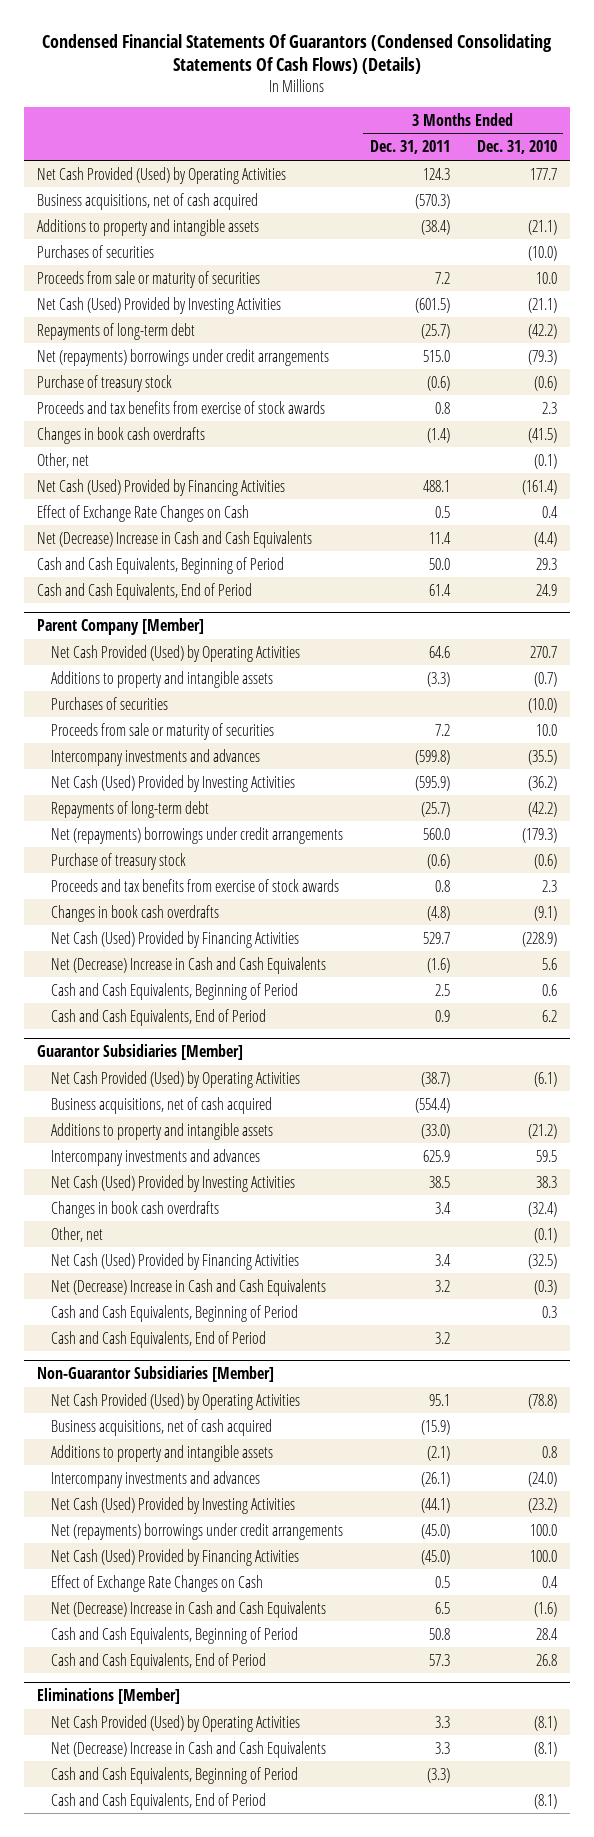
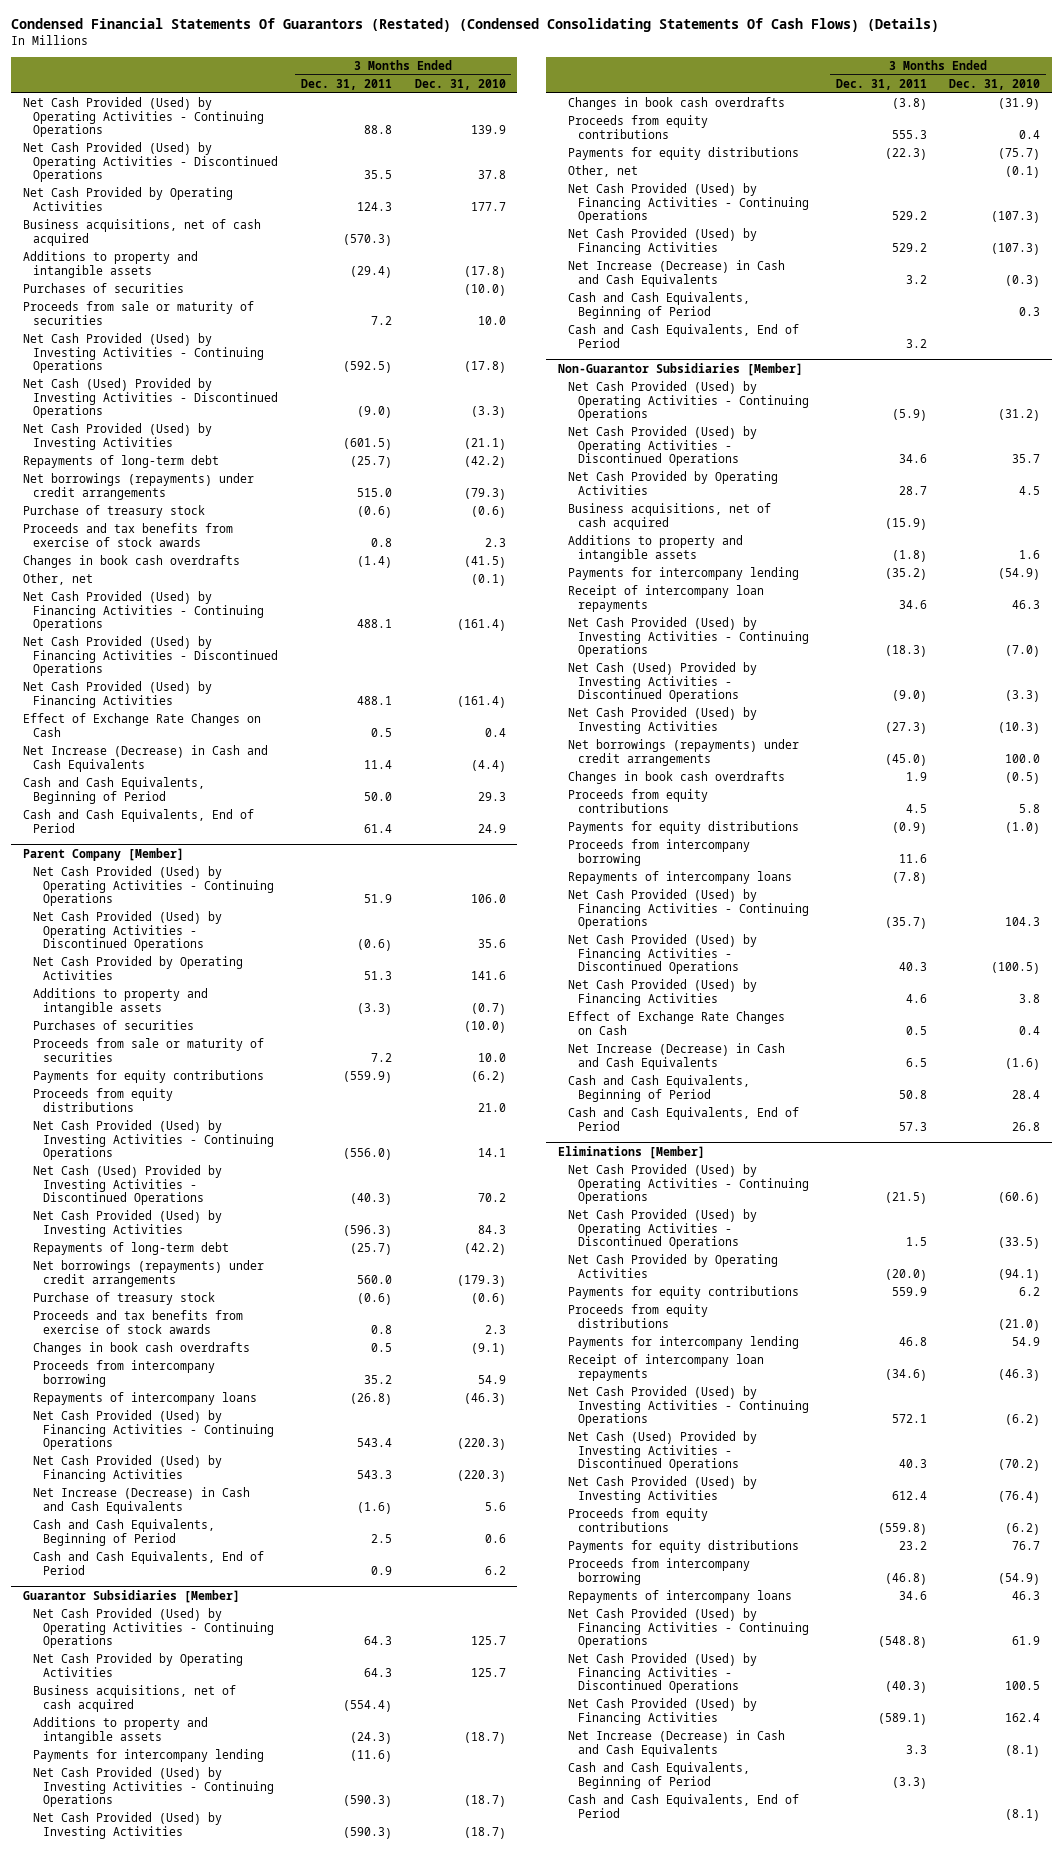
[41,33,552,75] Condensed Financial Statements Of Guarantors (Condensed Consolidating Statements Of Cash Flows) (Details) -> [11,18,940,33] Condensed Financial Statements Of Guarantors (Restated) (Condensed Consolidating Statements Of Cash Flows) (Details)
none -> [22,97,264,138] Net Cash Provided (Used) by Operating Activities - Continuing Operations
none -> [22,142,278,183] Net Cash Provided (Used) by Operating Activities - Discontinued Operations
[37,166,287,184] Net Cash Provided (Used) by Operating Activities -> [22,187,233,211] Net Cash Provided by Operating Activities
[420,219,450,235] (38.4) -> [349,265,392,278] (29.4)
[527,219,557,235] (21.1) -> [463,265,506,278] (17.8)
none -> [22,333,264,374] Net Cash Provided (Used) by Investing Activities - Continuing Operations
none -> [22,378,278,419] Net Cash (Used) Provided by Investing Activities - Discontinued Operations
[37,296,282,314] Net Cash (Used) Provided by Investing Activities -> [22,423,212,450] Net Cash Provided (Used) by Investing Activities
[37,348,330,366] Net (repayments) borrowings under credit arrangements -> [22,473,254,500] Net borrowings (repayments) under credit arrangements
none -> [22,591,264,632] Net Cash Provided (Used) by Financing Activities - Continuing Operations
none -> [22,636,278,677] Net Cash Provided (Used) by Financing Activities - Discontinued Operations
[37,478,286,496] Net Cash (Used) Provided by Financing Activities -> [22,681,212,708] Net Cash Provided (Used) by Financing Activities
[37,530,313,548] Net (Decrease) Increase in Cash and Cash Equivalents -> [22,745,268,772] Net Increase (Decrease) in Cash and Cash Equivalents
none -> [32,866,274,907] Net Cash Provided (Used) by Operating Activities - Continuing Operations
none -> [32,911,222,952] Net Cash Provided (Used) by Operating Activities - Discontinued Operations
[50,644,300,662] Net Cash Provided (Used) by Operating Activities -> [32,956,243,980] Net Cash Provided by Operating Activities
[428,645,450,658] 64.6 -> [363,970,392,980] 51.3
[529,645,557,658] 270.7 -> [470,970,506,980] 141.6
[50,748,260,766] Intercompany investments and advances -> none
none -> [32,1070,264,1084] Payments for equity contributions
none -> [32,1088,173,1112] Proceeds from equity distributions
none -> [32,1120,274,1161] Net Cash Provided (Used) by Investing Activities - Continuing Operations
none -> [32,1165,222,1206] Net Cash (Used) Provided by Investing Activities - Discontinued Operations
[50,774,295,792] Net Cash (Used) Provided by Investing Activities -> [32,1210,222,1237] Net Cash Provided (Used) by Investing Activities
[414,775,450,791] (595.9) -> [342,1224,392,1237] (596.3)
[527,775,557,791] (36.2) -> [477,1224,506,1234] 84.3
[50,826,343,844] Net (repayments) borrowings under credit arrangements -> [32,1260,264,1287] Net borrowings (repayments) under credit arrangements
[426,905,450,921] (4.8) -> [370,1343,392,1353] 0.5
none -> [32,1360,215,1387] Proceeds from intercompany borrowing
none -> [32,1392,257,1406] Repayments of intercompany loans
none -> [32,1410,274,1451] Net Cash Provided (Used) by Financing Activities - Continuing Operations
[50,930,299,948] Net Cash (Used) Provided by Financing Activities -> [32,1455,222,1482] Net Cash Provided (Used) by Financing Activities
[422,931,450,944] 529.7 -> [356,1469,392,1479] 543.3
[521,931,557,947] (228.9) -> [456,1469,506,1482] (220.3)
[50,956,326,974] Net (Decrease) Increase in Cash and Cash Equivalents -> [32,1487,250,1514] Net Increase (Decrease) in Cash and Cash Equivalents
none -> [32,1608,274,1649] Net Cash Provided (Used) by Operating Activities - Continuing Operations
[50,1070,300,1088] Net Cash Provided (Used) by Operating Activities -> [32,1653,243,1677] Net Cash Provided by Operating Activities
[420,1071,450,1087] (38.7) -> [363,1667,392,1677] 64.3
[533,1071,557,1087] (6.1) -> [470,1667,506,1677] 125.7
[50,1148,260,1166] Intercompany investments and advances -> none
[420,1123,450,1139] (33.0) -> [349,1731,392,1744] (24.3)
[527,1123,557,1139] (21.2) -> [463,1731,506,1744] (18.7)
none -> [32,1749,264,1763] Payments for intercompany lending
none -> [32,1767,274,1808] Net Cash Provided (Used) by Investing Activities - Continuing Operations
[50,1174,295,1192] Net Cash (Used) Provided by Investing Activities -> [32,1812,222,1839] Net Cash Provided (Used) by Investing Activities
[428,1175,450,1188] 38.5 -> [342,1826,392,1839] (590.3)
[535,1175,557,1188] 38.3 -> [463,1826,506,1839] (18.7)
[434,1201,451,1214] 3.4 -> [891,98,927,111] (3.8)
[527,1201,557,1217] (32.4) -> [998,98,1041,111] (31.9)
none -> [567,115,708,139] Proceeds from equity contributions
none -> [567,147,799,161] Payments for equity distributions
none -> [567,183,809,224] Net Cash Provided (Used) by Financing Activities - Continuing Operations
[50,1252,299,1270] Net Cash (Used) Provided by Financing Activities -> [567,228,757,255] Net Cash Provided (Used) by Financing Activities
[434,1253,451,1266] 3.4 -> [891,242,927,252] 529.2
[527,1253,557,1269] (32.5) -> [991,242,1041,255] (107.3)
[50,1278,326,1296] Net (Decrease) Increase in Cash and Cash Equivalents -> [567,260,785,287] Net Increase (Decrease) in Cash and Cash Equivalents
none -> [567,381,809,422] Net Cash Provided (Used) by Operating Activities - Continuing Operations
none -> [567,426,757,467] Net Cash Provided (Used) by Operating Activities - Discontinued Operations
[50,1392,300,1410] Net Cash Provided (Used) by Operating Activities -> [567,471,778,495] Net Cash Provided by Operating Activities
[428,1393,450,1406] 95.1 -> [898,485,927,495] 28.7
[527,1393,557,1409] (78.8) -> [1019,485,1041,495] 4.5
[50,1470,260,1488] Intercompany investments and advances -> none
[426,1445,450,1461] (2.1) -> [891,549,927,562] (1.8)
[541,1445,557,1458] 0.8 -> [1019,549,1041,559] 1.6
none -> [567,567,799,581] Payments for intercompany lending
none -> [567,585,764,612] Receipt of intercompany loan repayments
none -> [567,617,809,658] Net Cash Provided (Used) by Investing Activities - Continuing Operations
none -> [567,662,757,703] Net Cash (Used) Provided by Investing Activities - Discontinued Operations
[50,1496,295,1514] Net Cash (Used) Provided by Investing Activities -> [567,707,757,734] Net Cash Provided (Used) by Investing Activities
[420,1497,450,1513] (44.1) -> [884,721,927,734] (27.3)
[527,1497,557,1513] (23.2) -> [998,721,1041,734] (10.3)
[50,1522,343,1540] Net (repayments) borrowings under credit arrangements -> [567,739,799,766] Net borrowings (repayments) under credit arrangements
none -> [567,771,785,785] Changes in book cash overdrafts
none -> [567,789,708,813] Proceeds from equity contributions
none -> [567,821,799,835] Payments for equity distributions
none -> [567,839,750,866] Proceeds from intercompany borrowing
none -> [567,871,792,885] Repayments of intercompany loans
none -> [567,889,809,930] Net Cash Provided (Used) by Financing Activities - Continuing Operations
none -> [567,934,757,975] Net Cash Provided (Used) by Financing Activities - Discontinued Operations
[50,1548,299,1566] Net Cash (Used) Provided by Financing Activities -> [567,979,757,1006] Net Cash Provided (Used) by Financing Activities
[420,1549,450,1565] (45.0) -> [905,993,927,1003] 4.6
[529,1549,557,1562] 100.0 -> [1019,993,1041,1003] 3.8
[50,1600,326,1618] Net (Decrease) Increase in Cash and Cash Equivalents -> [567,1043,785,1070] Net Increase (Decrease) in Cash and Cash Equivalents
none -> [567,1164,809,1205] Net Cash Provided (Used) by Operating Activities - Continuing Operations
none -> [567,1209,757,1250] Net Cash Provided (Used) by Operating Activities - Discontinued Operations
[50,1714,300,1732] Net Cash Provided (Used) by Operating Activities -> [567,1254,778,1278] Net Cash Provided by Operating Activities
[434,1715,450,1728] 3.3 -> [884,1268,927,1281] (20.0)
[533,1715,557,1731] (8.1) -> [998,1268,1041,1281] (94.1)
none -> [567,1286,799,1300] Payments for equity contributions
none -> [567,1304,708,1328] Proceeds from equity distributions
none -> [567,1336,799,1350] Payments for intercompany lending
none -> [567,1354,764,1381] Receipt of intercompany loan repayments
none -> [567,1386,809,1427] Net Cash Provided (Used) by Investing Activities - Continuing Operations
none -> [567,1431,757,1472] Net Cash (Used) Provided by Investing Activities - Discontinued Operations
none -> [567,1476,757,1503] Net Cash Provided (Used) by Investing Activities
none -> [567,1508,708,1532] Proceeds from equity contributions
none -> [567,1540,799,1554] Payments for equity distributions
none -> [567,1558,750,1585] Proceeds from intercompany borrowing
none -> [567,1590,792,1604] Repayments of intercompany loans
none -> [567,1608,809,1649] Net Cash Provided (Used) by Financing Activities - Continuing Operations
none -> [567,1653,757,1694] Net Cash Provided (Used) by Financing Activities - Discontinued Operations
none -> [567,1698,757,1725] Net Cash Provided (Used) by Financing Activities
[50,1740,326,1758] Net (Decrease) Increase in Cash and Cash Equivalents -> [567,1730,785,1757] Net Increase (Decrease) in Cash and Cash Equivalents

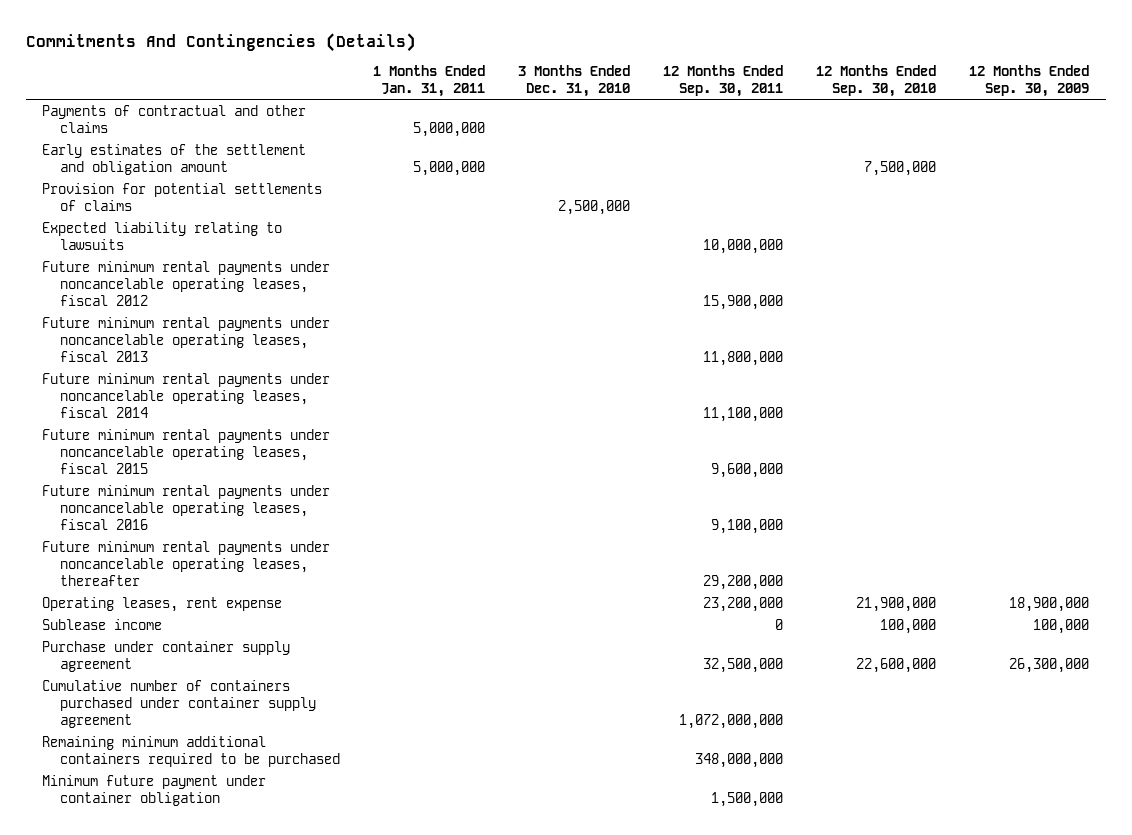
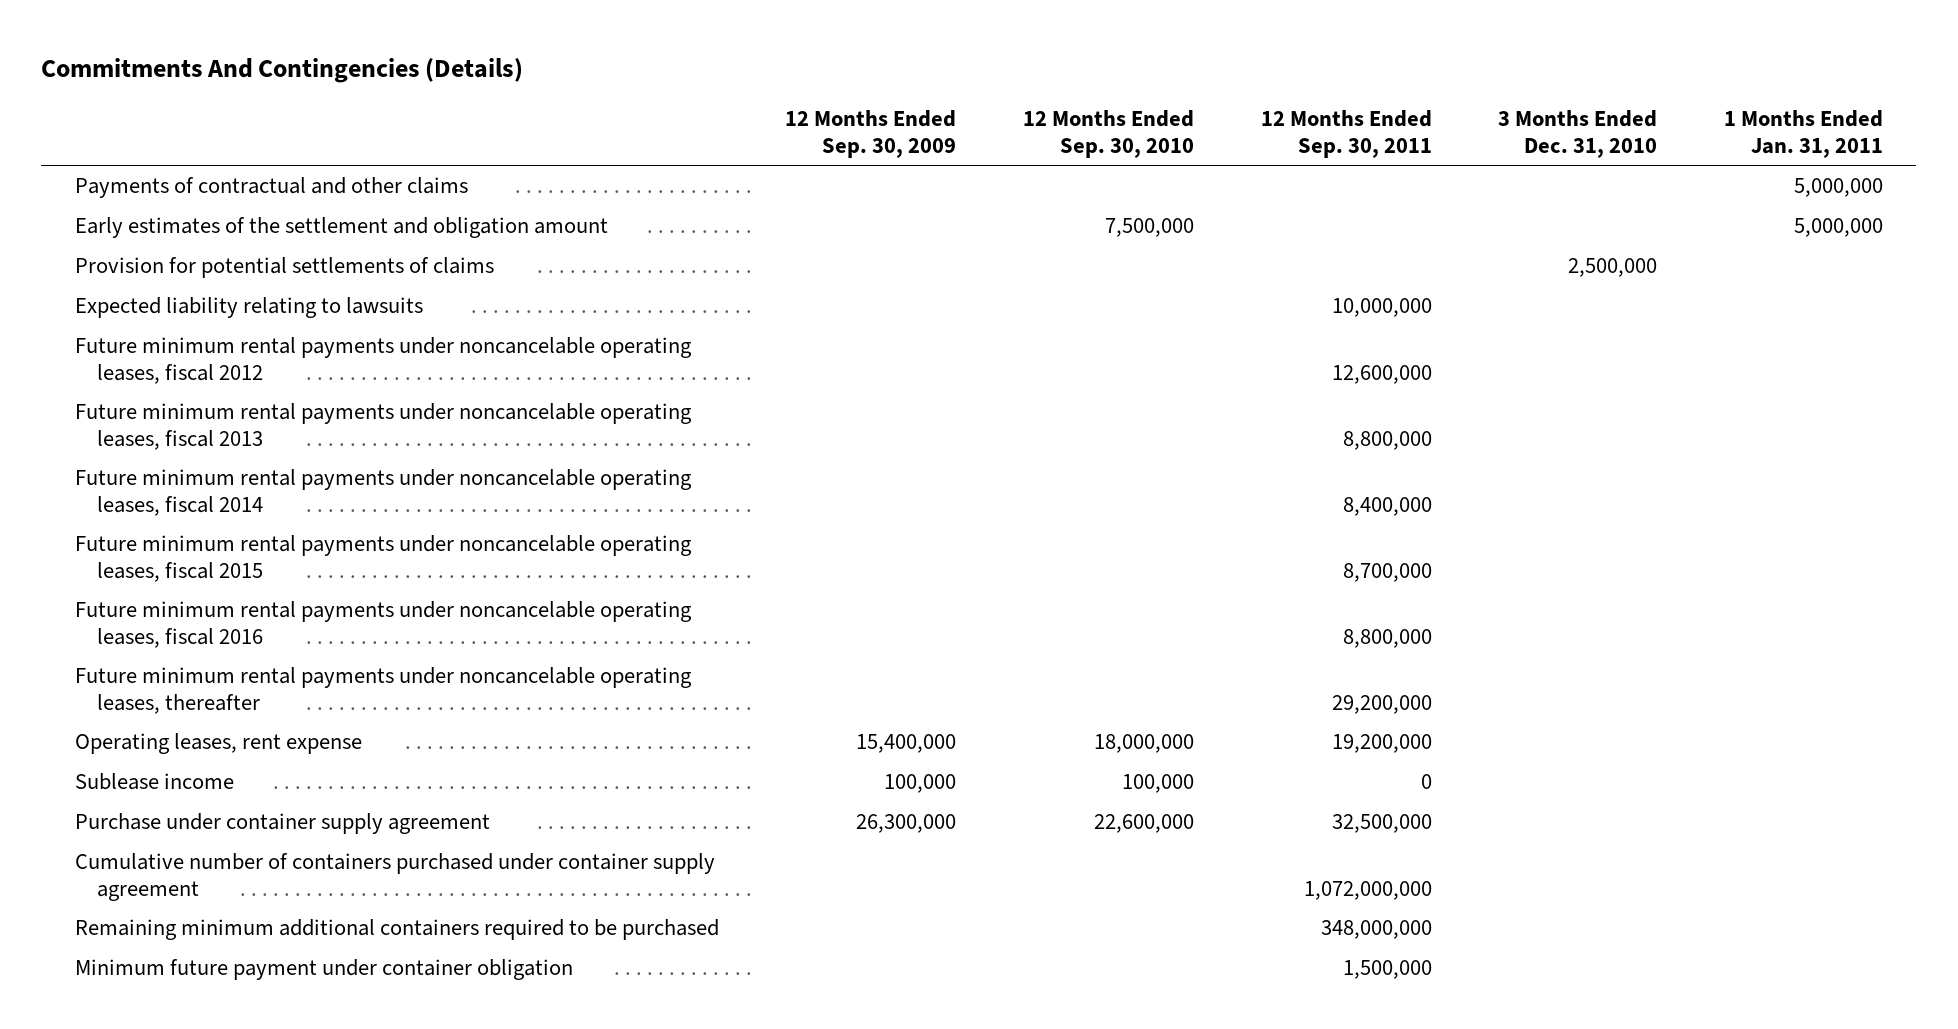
[703,294,784,310] 15,900,000 -> [1331,364,1432,384] 12,600,000
[703,350,784,366] 11,800,000 -> [1342,430,1432,450] 8,800,000
[703,406,784,422] 11,100,000 -> [1342,496,1432,516] 8,400,000
[711,462,784,478] 9,600,000 -> [1342,562,1432,582] 8,700,000
[711,518,784,534] 9,100,000 -> [1342,628,1432,648] 8,800,000
[703,596,784,612] 23,200,000 -> [1331,734,1432,754] 19,200,000
[856,596,937,612] 21,900,000 -> [1094,734,1195,754] 18,000,000
[1009,596,1090,612] 18,900,000 -> [856,734,957,754] 15,400,000

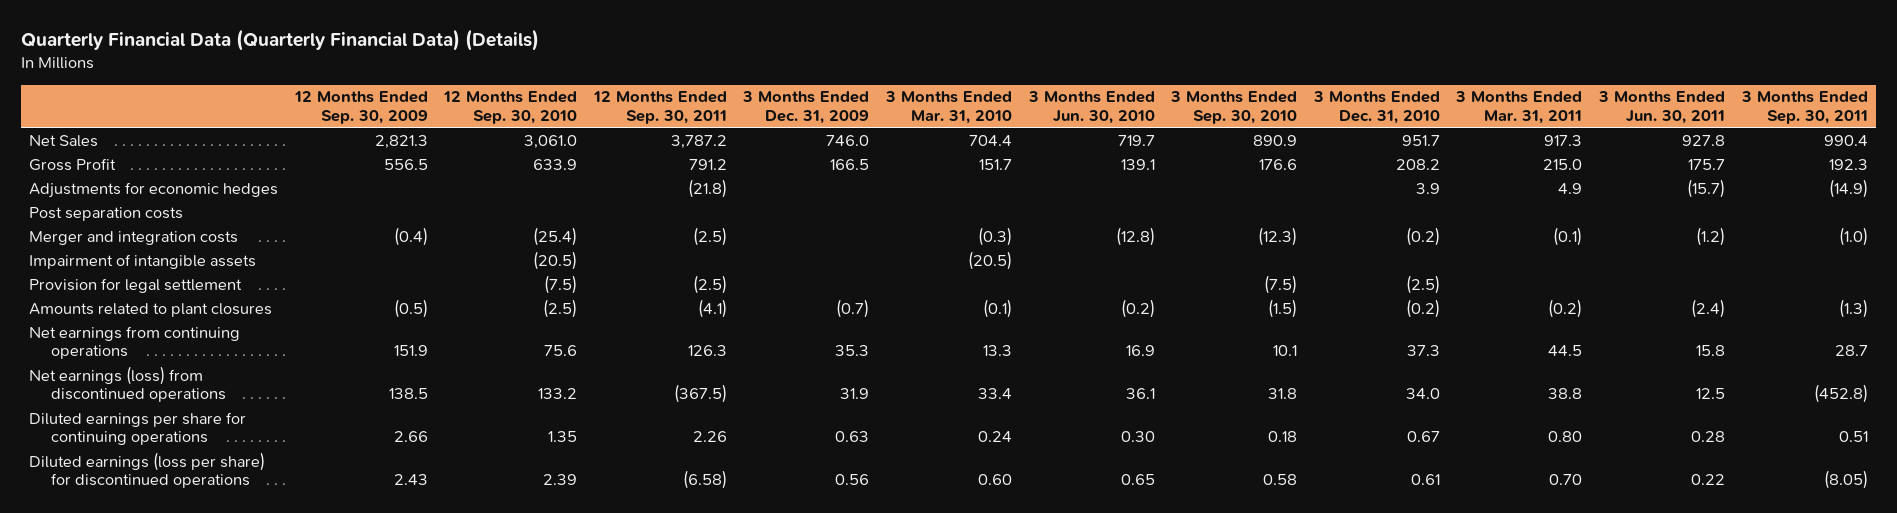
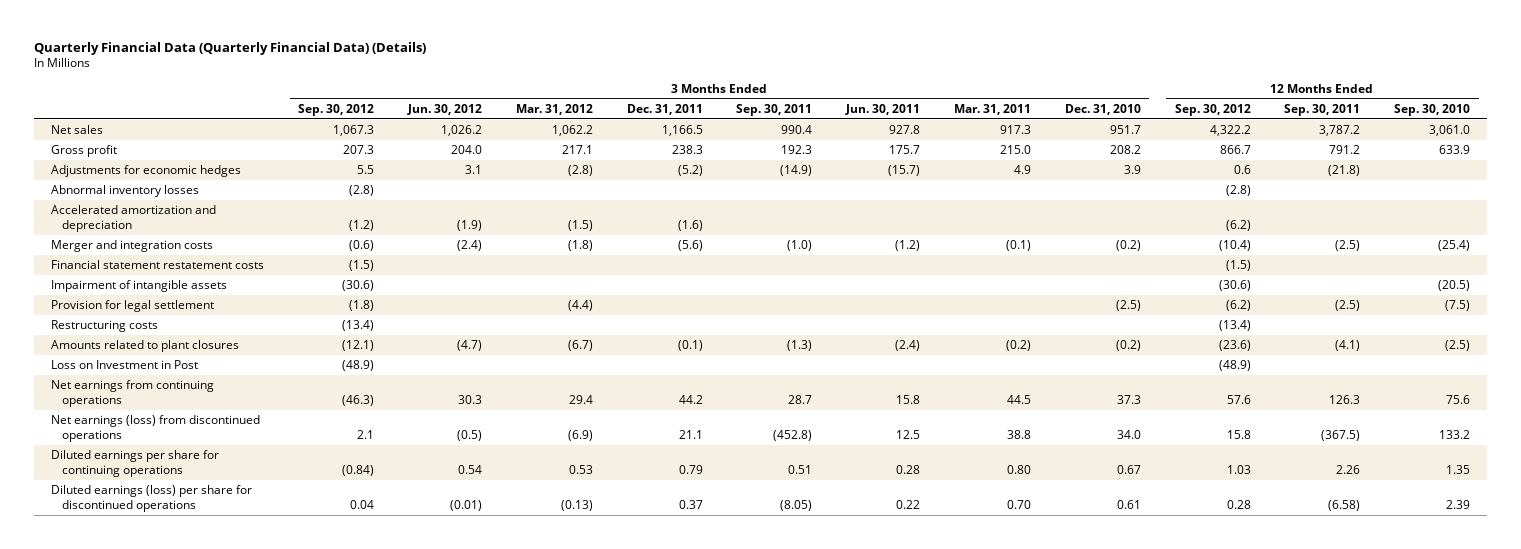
[293,91,428,125] 12 Months Ended Sep. 30, 2009 -> none
[742,91,870,125] 3 Months Ended Dec. 31, 2009 -> none
[885,91,1013,125] 3 Months Ended Mar. 31, 2010 -> none
[1027,91,1155,125] 3 Months Ended Jun. 30, 2010 -> none
[1170,91,1298,125] 3 Months Ended Sep. 30, 2010 -> none
none -> [298,103,375,116] Sep. 30, 2012
none -> [406,103,482,115] Jun. 30, 2012
none -> [515,103,593,115] Mar. 31, 2012
none -> [626,103,703,115] Dec. 31, 2011
none -> [1174,103,1251,116] Sep. 30, 2012
[29,134,99,147] Net Sales -> [51,125,104,135] Net sales
[29,157,117,171] Gross Profit -> [51,145,118,158] Gross profit
[29,206,184,221] Post separation costs -> none
none -> [51,185,200,198] Abnormal inventory losses
none -> [51,205,217,232] Accelerated amortization and depreciation
none -> [51,260,265,270] Financial statement restatement costs
none -> [51,320,159,333] Restructuring costs
none -> [51,360,199,370] Loss on Investment in Post
[29,451,266,489] Diluted earnings (loss per share) for discontinued operations -> [51,485,253,512] Diluted earnings (loss) per share for discontinued operations

